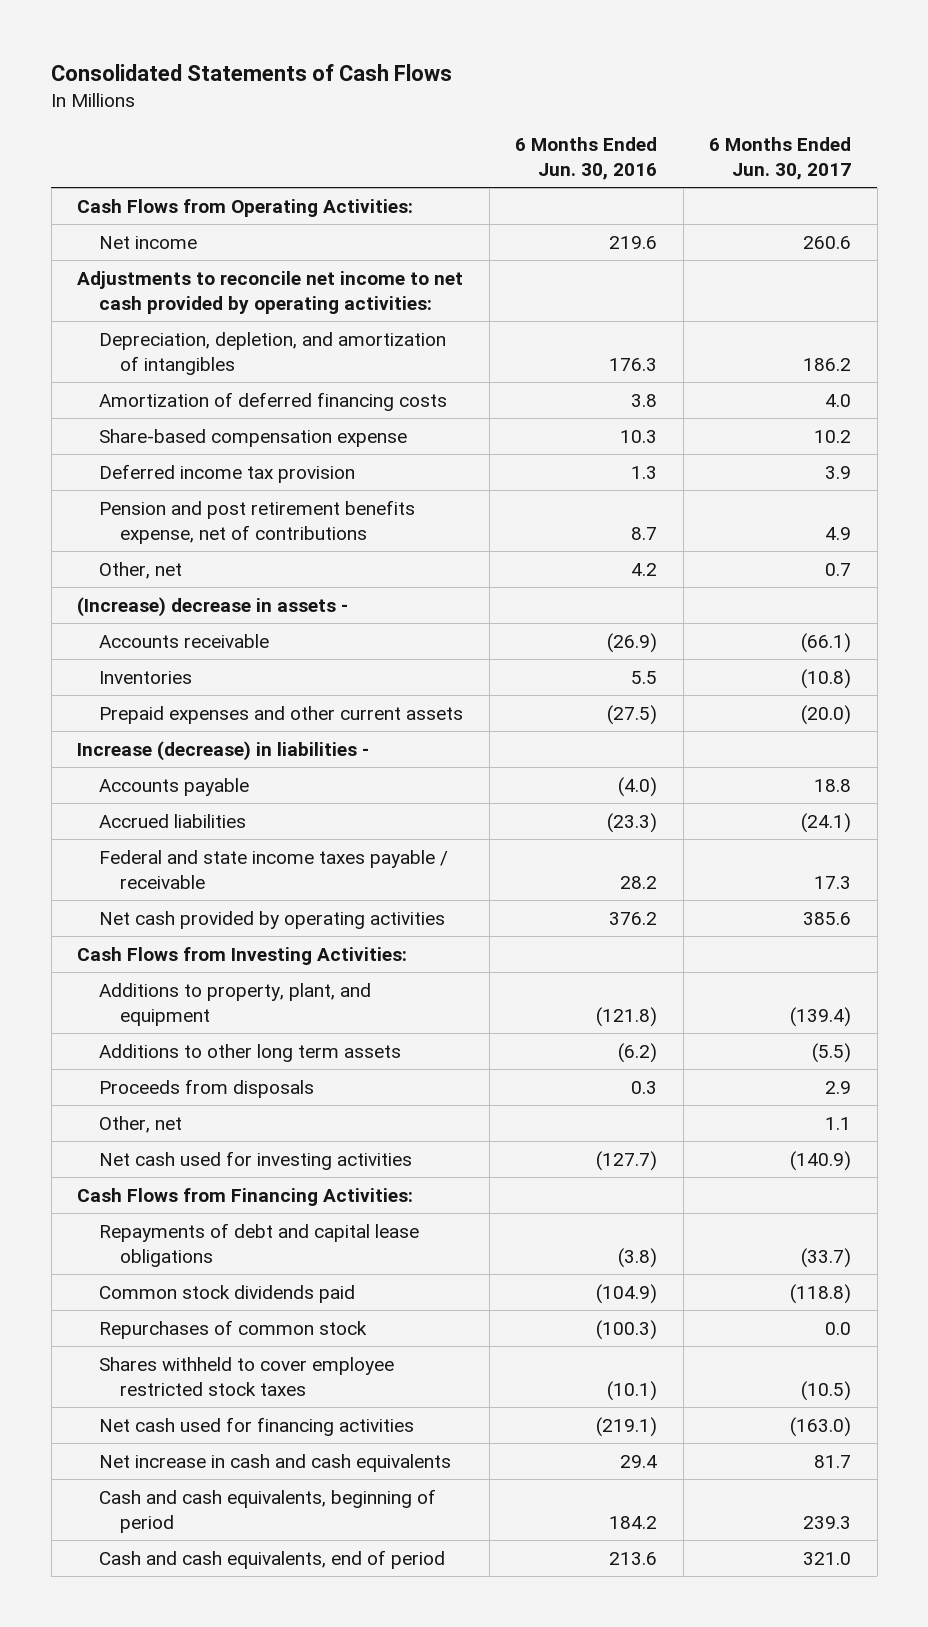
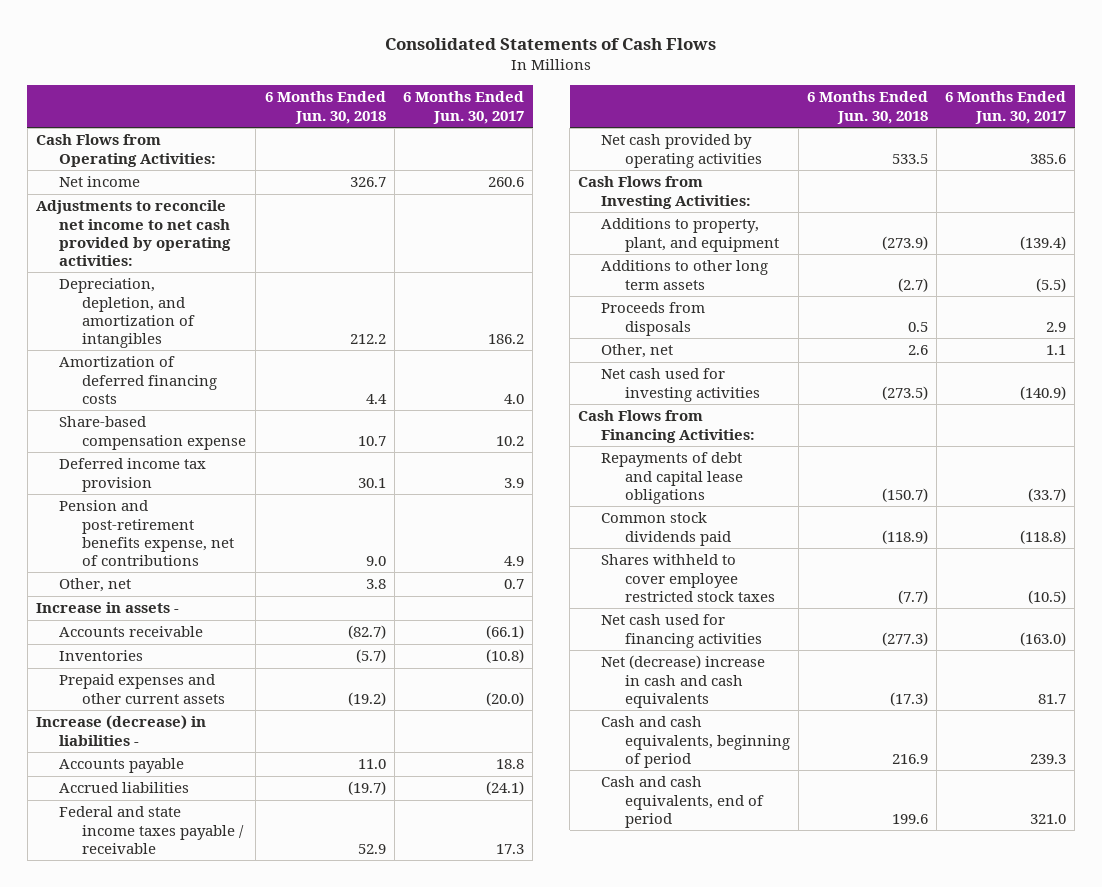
[515,137,658,180] 6 Months Ended Jun. 30, 2016 -> none
none -> [264,91,386,124] 6 Months Ended Jun. 30, 2018
[98,499,415,544] Pension and post retirement benefits expense, net of contributions -> [59,500,235,566] Pension and post-retirement benefits expense, net of contributions
[77,596,349,617] (Increase) decrease in assets - -> [35,602,179,614] Increase in assets -
[98,1319,367,1339] Repurchases of common stock -> none
[98,1453,451,1472] Net increase in cash and cash equivalents -> [601,655,766,708] Net (decrease) increase in cash and cash equivalents

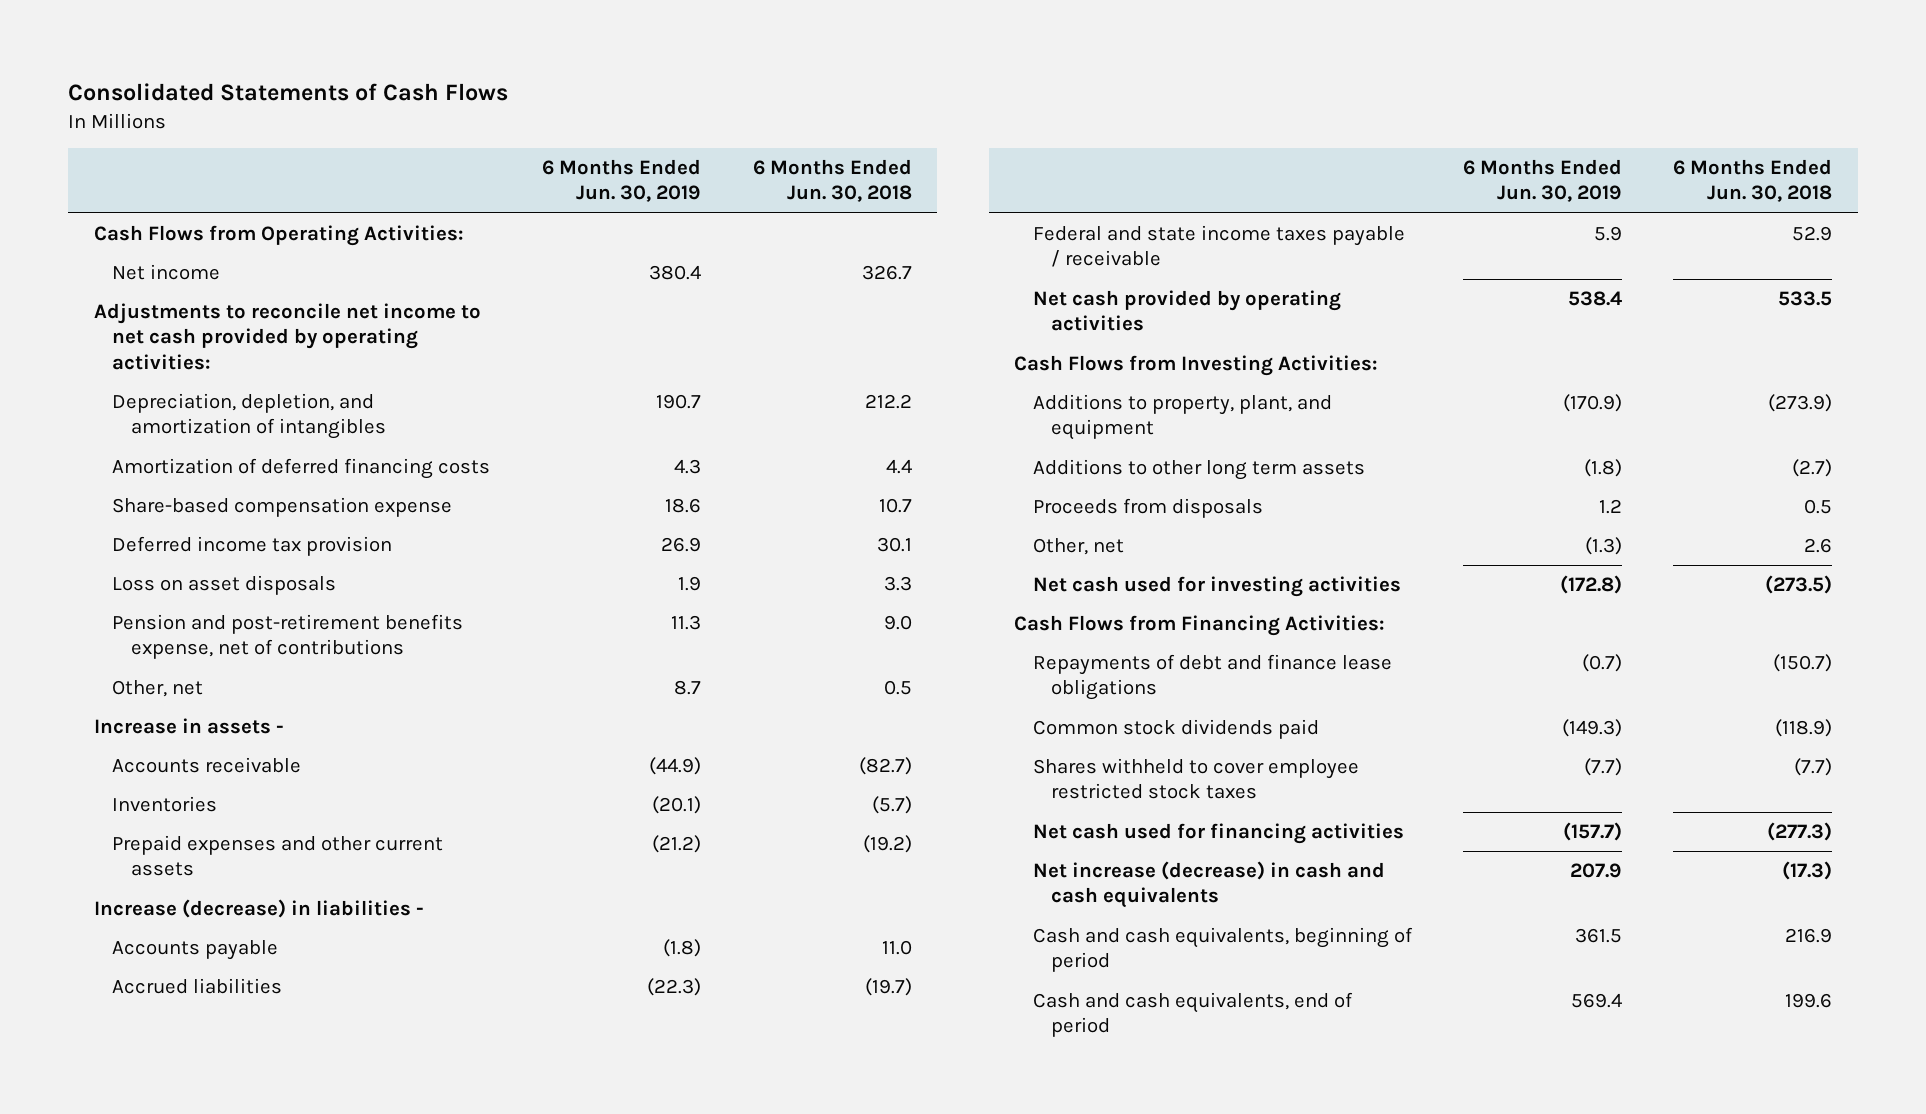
[402,91,524,124] 6 Months Ended Jun. 30, 2017 -> none
none -> [542,159,702,203] 6 Months Ended Jun. 30, 2019
none -> [112,575,337,596] Loss on asset disposals
[365,579,386,590] 3.8 -> [883,680,912,696] 0.5
[601,452,743,504] Repayments of debt and capital lease obligations -> [1032,654,1392,701] Repayments of debt and finance lease obligations
[601,655,766,708] Net (decrease) increase in cash and cash equivalents -> [1032,861,1385,909] Net increase (decrease) in cash and cash equivalents

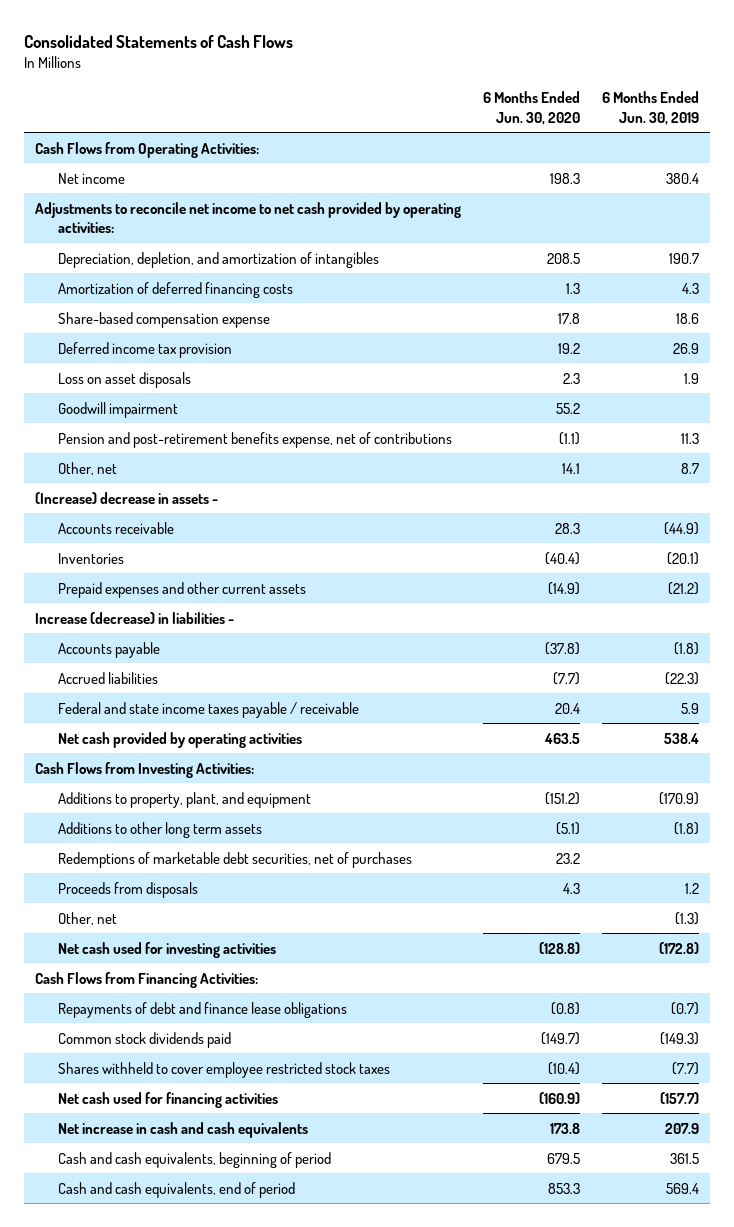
[752,159,912,203] 6 Months Ended Jun. 30, 2018 -> none
none -> [483,91,581,125] 6 Months Ended Jun. 30, 2020
none -> [58,401,179,418] Goodwill impairment
[93,718,284,735] Increase in assets - -> [35,491,219,504] (Increase) decrease in assets -
none -> [58,851,413,868] Redemptions of marketable debt securities, net of purchases
[1032,861,1385,909] Net increase (decrease) in cash and cash equivalents -> [58,1121,309,1138] Net increase in cash and cash equivalents

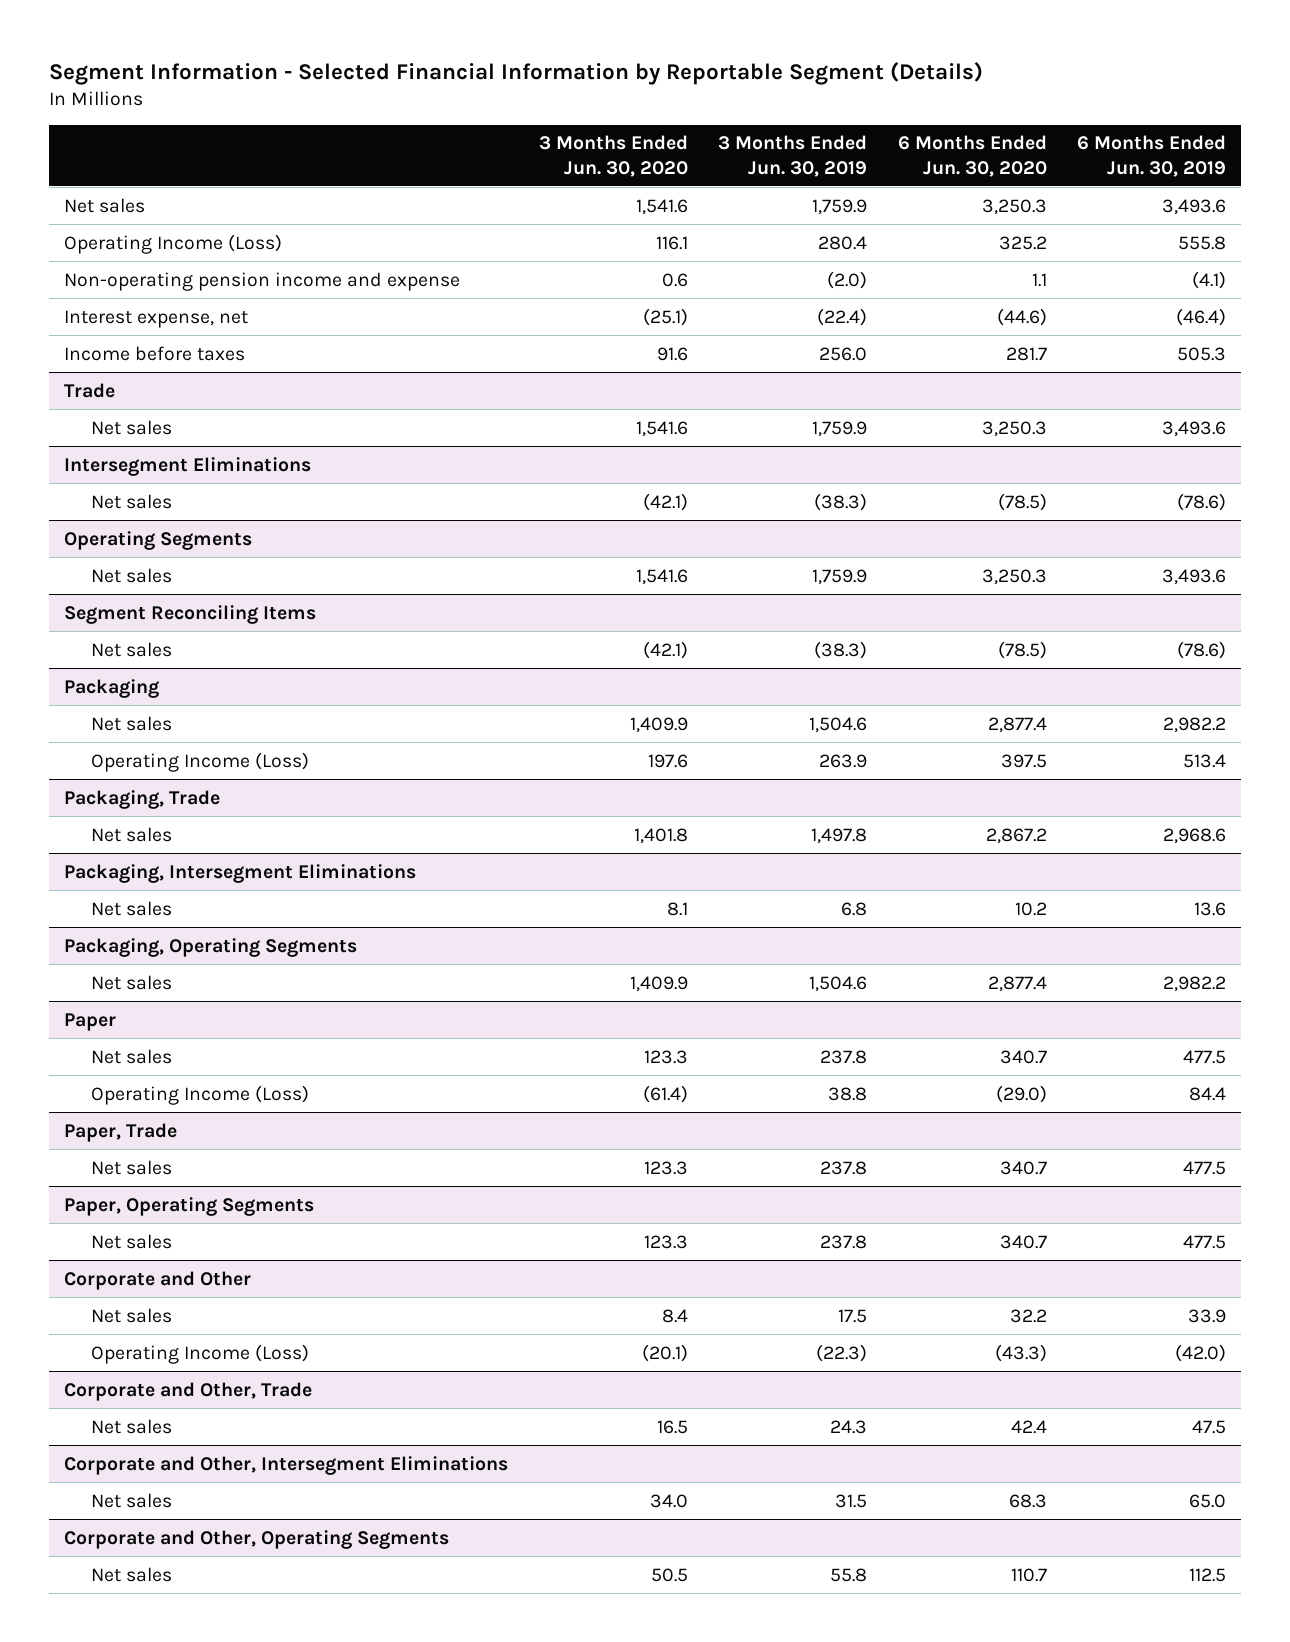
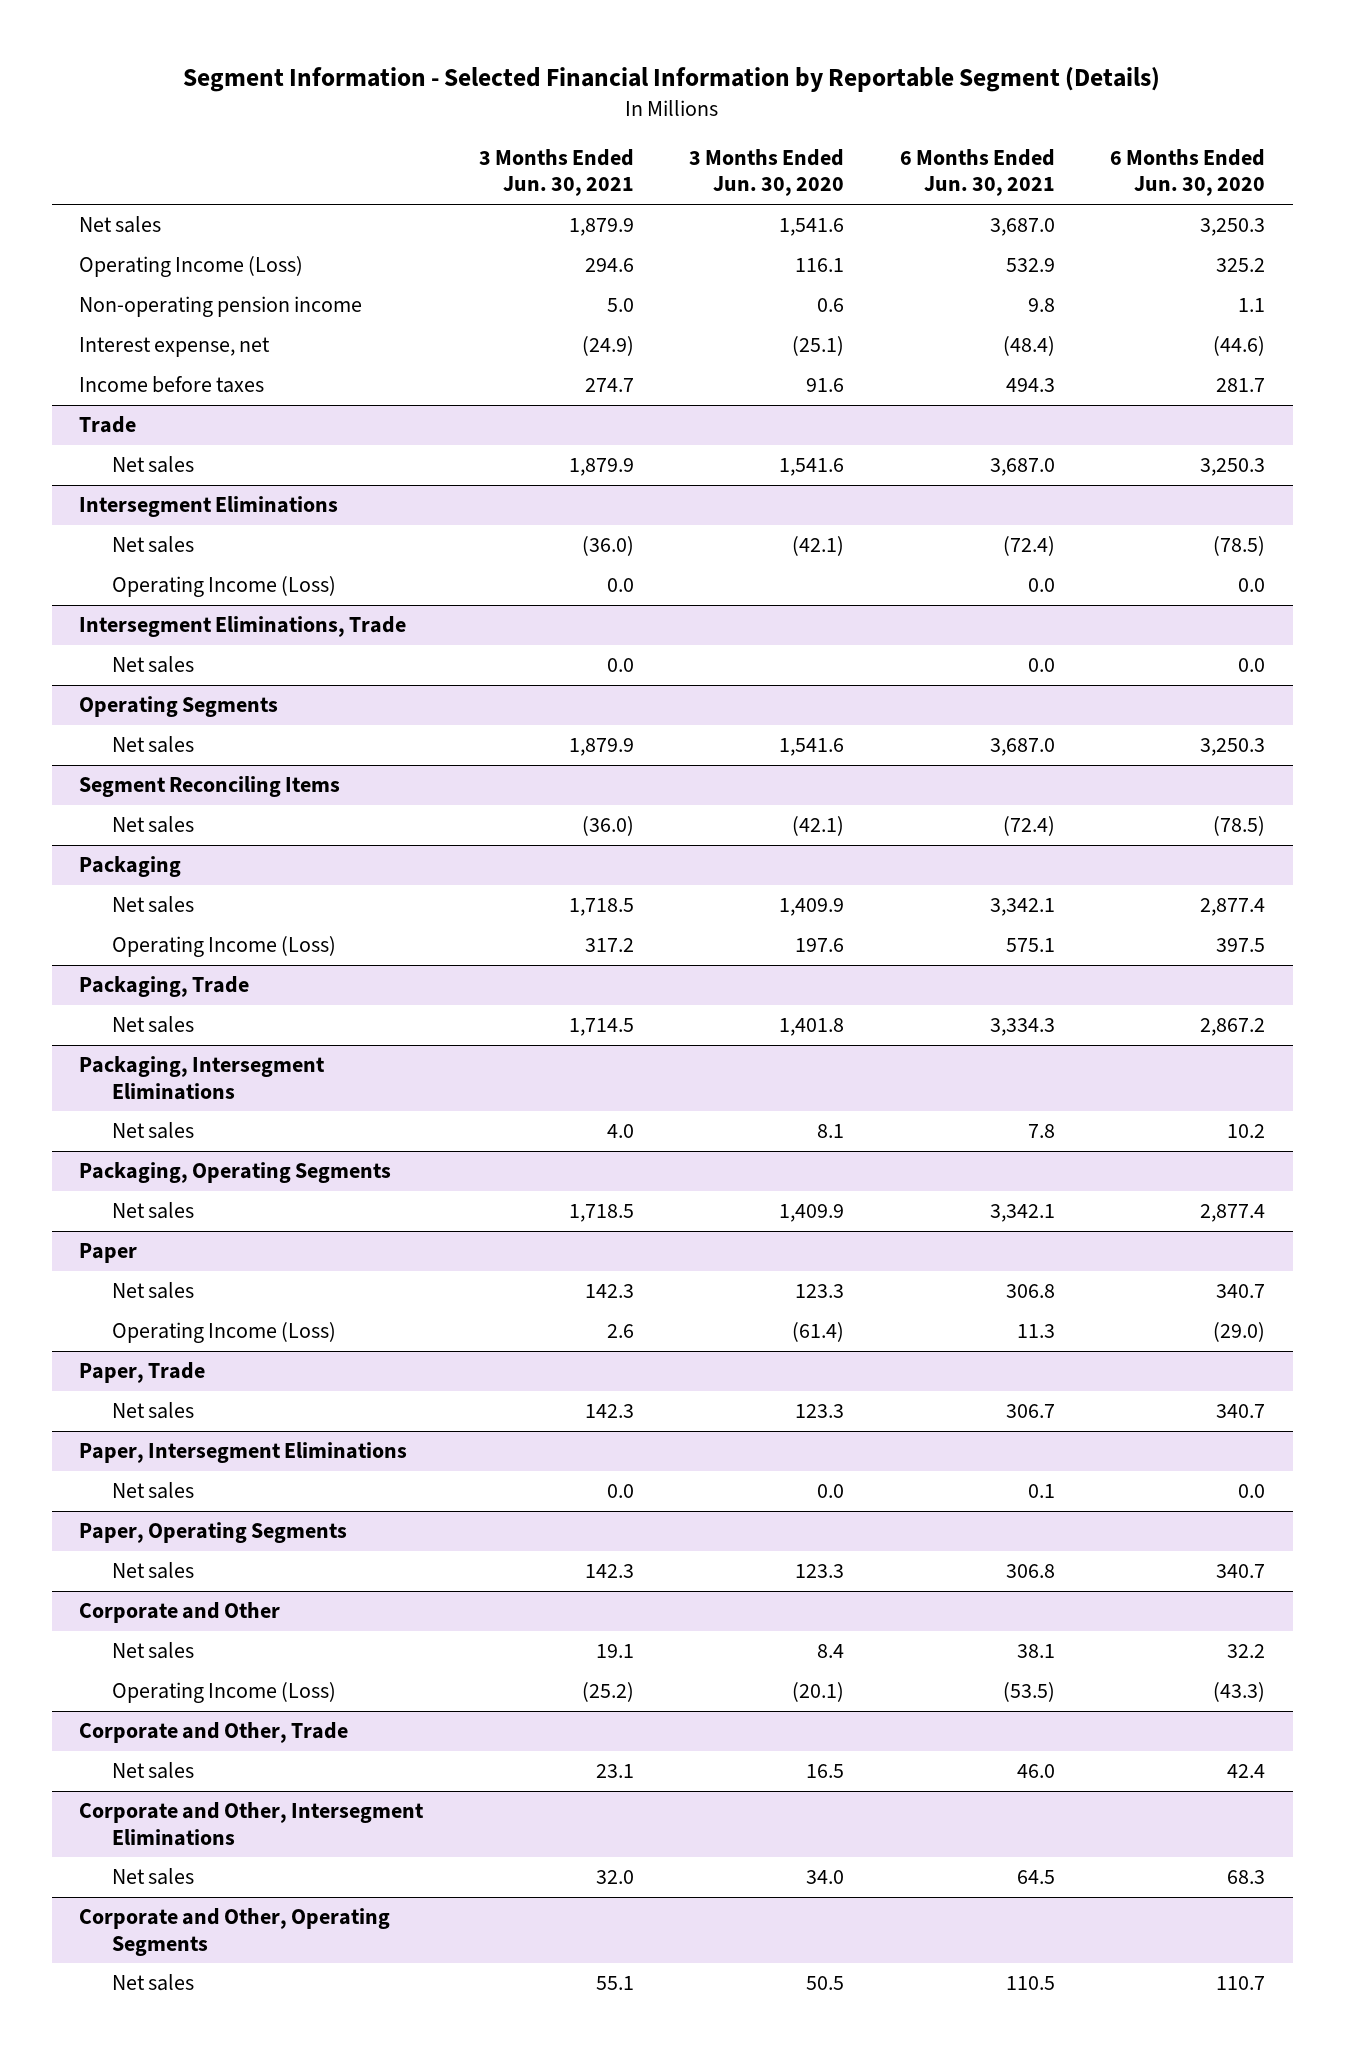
[718,135,868,177] 3 Months Ended Jun. 30, 2019 -> none
[1077,135,1227,177] 6 Months Ended Jun. 30, 2019 -> none
none -> [478,149,634,197] 3 Months Ended Jun. 30, 2021
none -> [899,149,1055,197] 6 Months Ended Jun. 30, 2021
[64,271,461,291] Non-operating pension income and expense -> [79,296,363,318] Non-operating pension income
none -> [112,576,337,598] Operating Income (Loss)
none -> [79,616,407,638] Intersegment Eliminations, Trade
none -> [112,656,195,674] Net sales
none -> [79,1442,408,1464] Paper, Intersegment Eliminations
none -> [112,1482,195,1500] Net sales

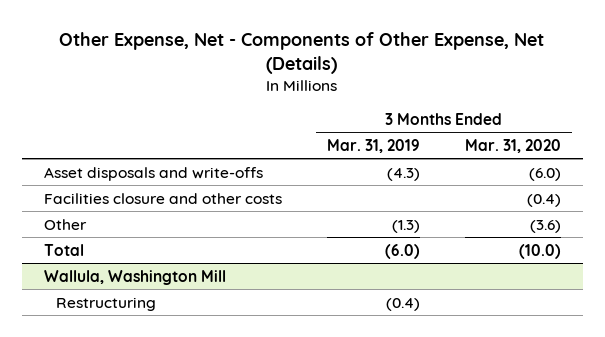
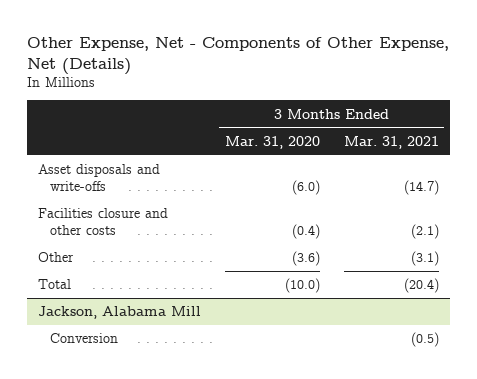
[326,138,420,153] Mar. 31, 2019 -> none
none -> [343,135,439,149] Mar. 31, 2021
[44,269,227,285] Wallula, Washington Mill -> none
none -> [38,306,202,320] Jackson, Alabama Mill
[56,296,157,311] Restructuring -> [49,333,118,344] Conversion

